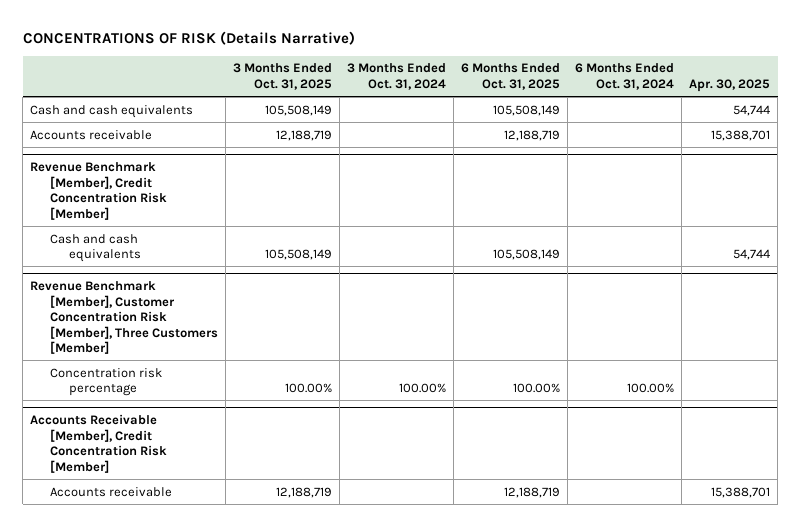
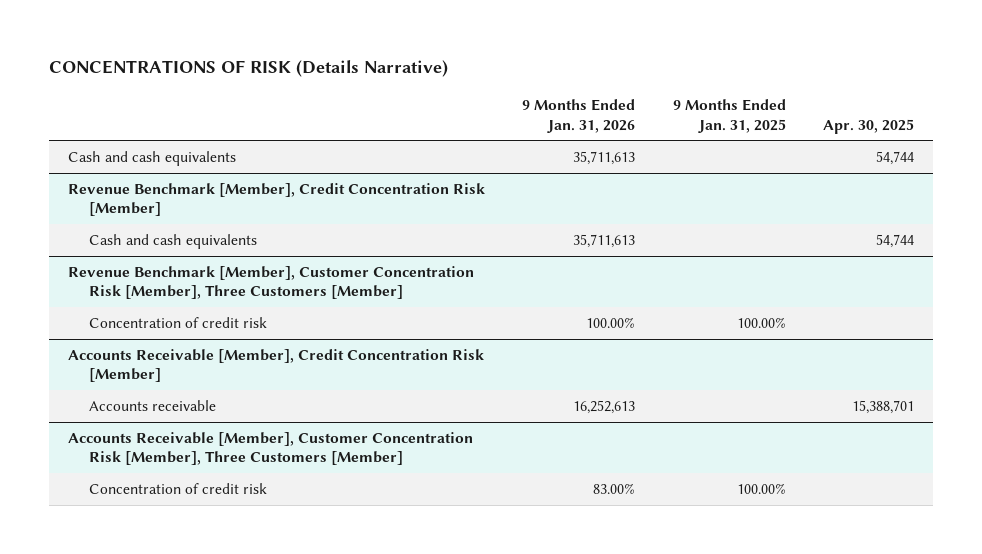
[232,63,332,90] 3 Months Ended Oct. 31, 2025 -> none
[346,63,446,90] 3 Months Ended Oct. 31, 2024 -> none
[460,63,560,90] 6 Months Ended Oct. 31, 2025 -> none
[575,63,675,90] 6 Months Ended Oct. 31, 2024 -> none
none -> [522,99,636,133] 9 Months Ended Jan. 31, 2026
none -> [672,99,786,133] 9 Months Ended Jan. 31, 2025
[30,129,153,140] Accounts receivable -> none
[49,367,162,396] Concentration risk percentage -> [89,317,268,329] Concentration of credit risk
none -> [67,432,473,466] Accounts Receivable [Member], Customer Concentration Risk [Member], Three Customers [Member]
none -> [89,483,268,495] Concentration of credit risk

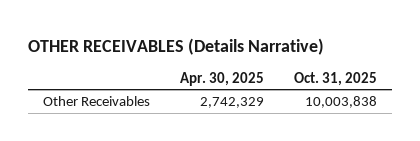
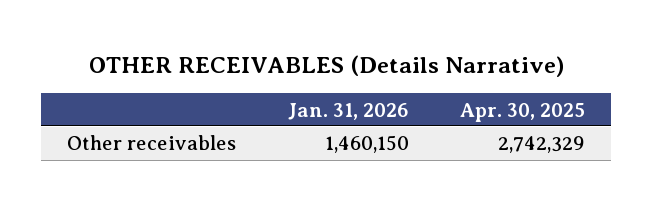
[294,71,378,86] Oct. 31, 2025 -> none
none -> [287,102,409,120] Jan. 31, 2026
[42,96,150,107] Other Receivables -> [67,135,237,151] Other receivables

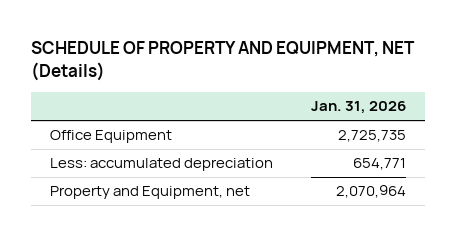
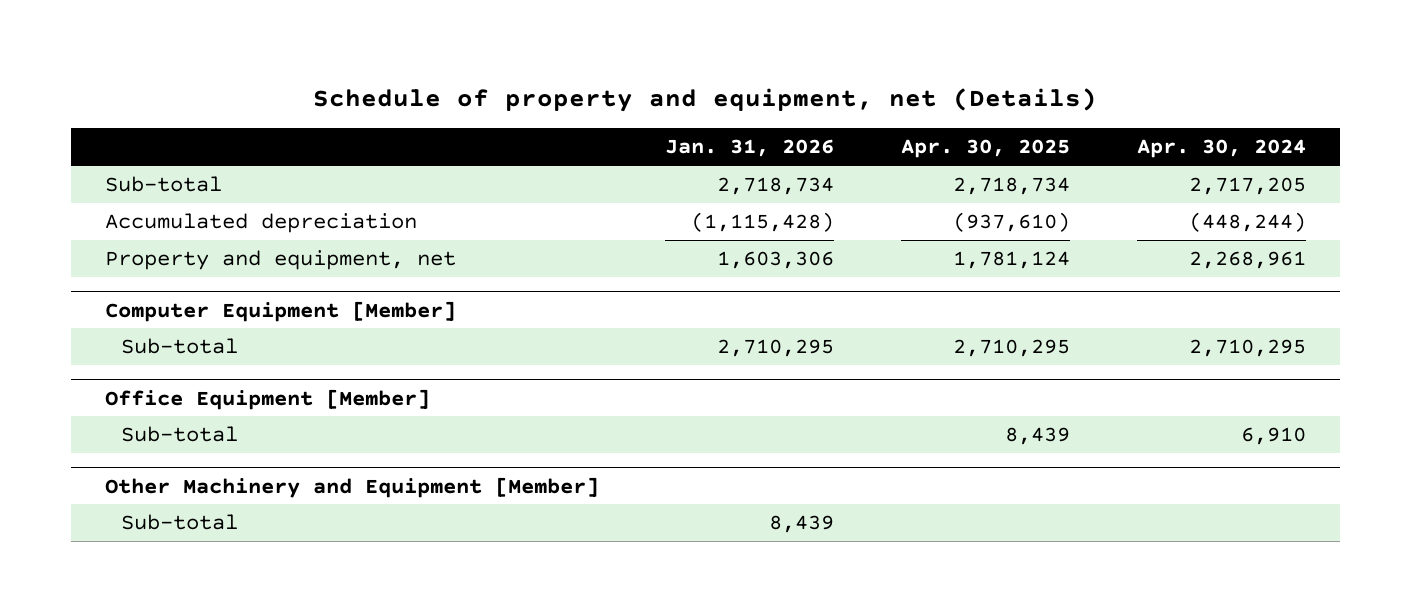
[30,41,415,82] SCHEDULE OF PROPERTY AND EQUIPMENT, NET (Details) -> [313,87,1098,112] Schedule of property and equipment, net (Details)
none -> [901,139,1071,159] Apr. 30, 2025
none -> [1137,139,1307,159] Apr. 30, 2024
[49,130,172,144] Office Equipment -> none
none -> [104,176,222,193] Sub-total
[49,158,273,172] Less: accumulated depreciation -> [104,213,417,234] Accumulated depreciation
[352,158,406,171] 654,771 -> [691,212,835,233] (1,115,428)
[49,186,250,200] Property and Equipment, net -> [104,250,456,271] Property and equipment, net
[335,185,406,199] 2,070,964 -> [717,251,835,270] 1,603,306
none -> [104,300,456,322] Computer Equipment [Member]
none -> [120,338,238,355] Sub-total
none -> [104,388,430,410] Office Equipment [Member]
none -> [120,426,238,443] Sub-total
none -> [104,476,599,498] Other Machinery and Equipment [Member]
none -> [120,514,238,531] Sub-total

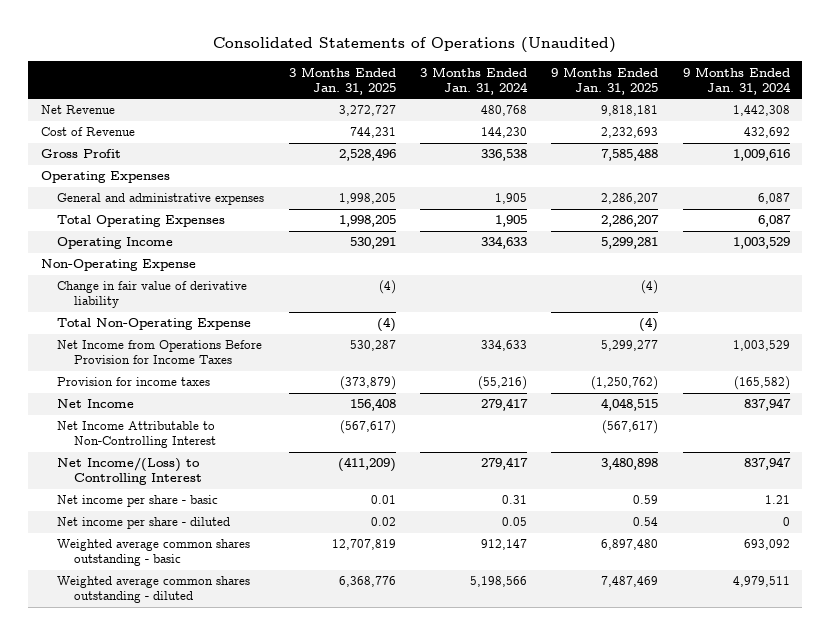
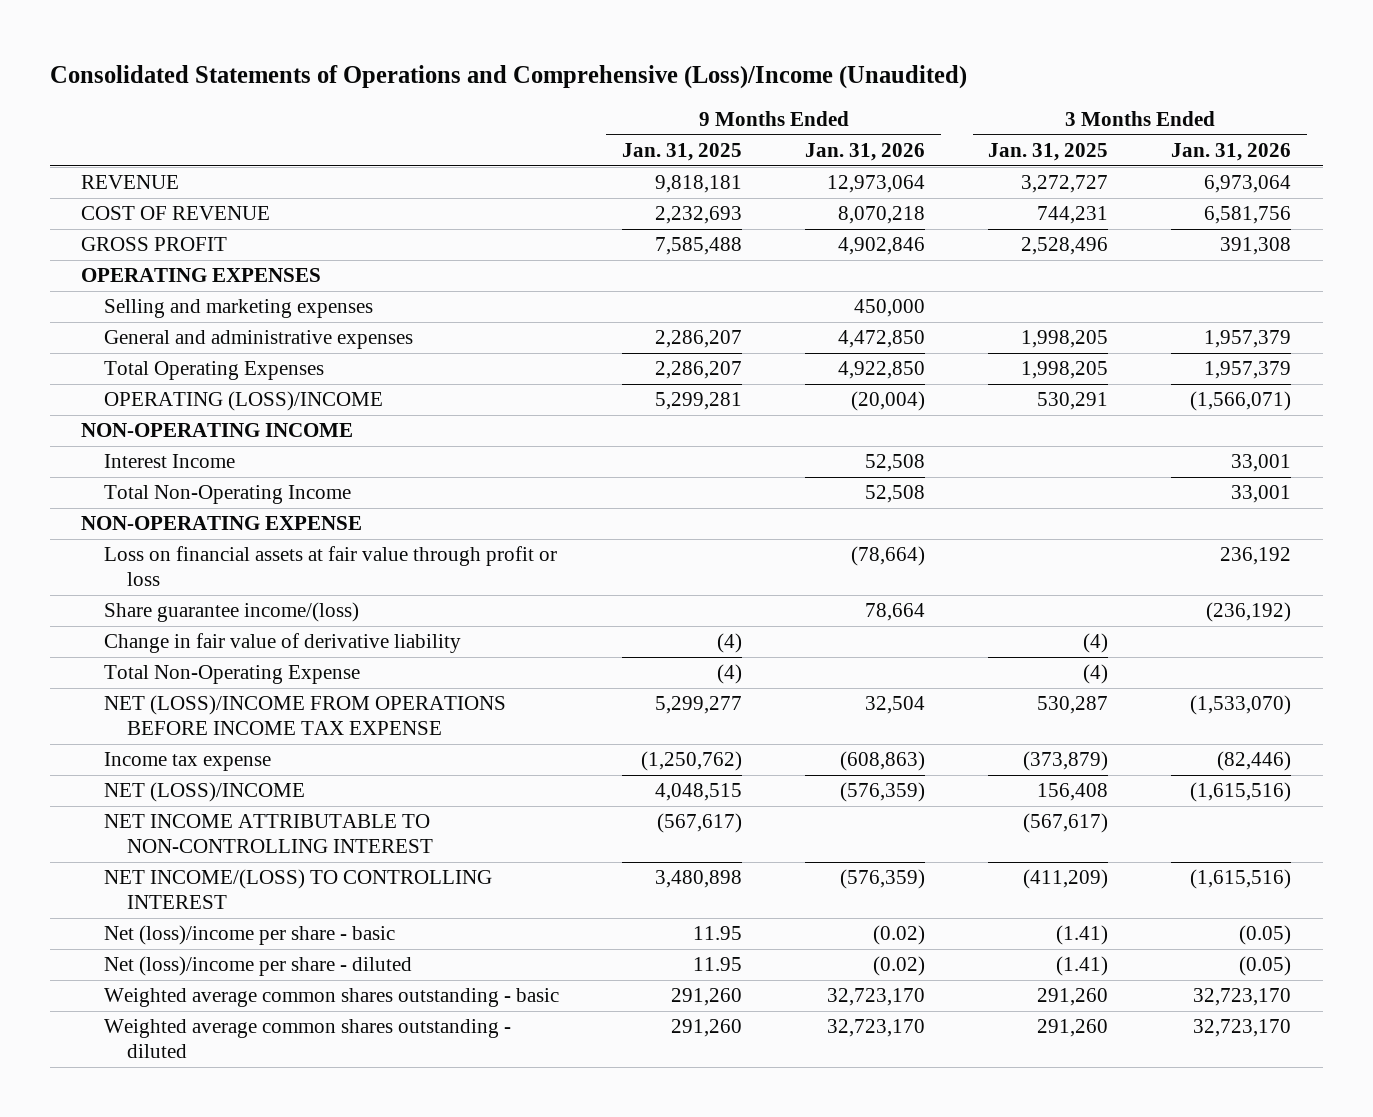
[213,37,617,54] Consolidated Statements of Operations (Unaudited) -> [49,64,967,89] Consolidated Statements of Operations and Comprehensive (Loss)/Income (Unaudited)
[419,66,528,95] 3 Months Ended Jan. 31, 2024 -> none
[682,66,791,95] 9 Months Ended Jan. 31, 2024 -> none
none -> [805,143,926,162] Jan. 31, 2026
none -> [1171,143,1292,162] Jan. 31, 2026
[40,105,115,115] Net Revenue -> [81,175,180,190] REVENUE
[40,127,135,137] Cost of Revenue -> [81,206,271,221] COST OF REVENUE
[40,149,121,159] Gross Profit -> [81,237,228,252] GROSS PROFIT
[40,171,170,184] Operating Expenses -> [81,268,322,283] OPERATING EXPENSES
none -> [104,299,374,319] Selling and marketing expenses
[57,237,174,250] Operating Income -> [104,391,384,412] OPERATING (LOSS)/INCOME
none -> [81,423,354,438] NON-OPERATING INCOME
none -> [104,454,236,469] Interest Income
none -> [104,485,352,505] Total Non-Operating Income
[40,259,196,272] Non-Operating Expense -> [81,516,363,531] NON-OPERATING EXPENSE
none -> [104,546,558,587] Loss on financial assets at fair value through profit or loss
none -> [104,602,360,623] Share guarantee income/(loss)
[57,340,263,365] Net Income from Operations Before Provision for Income Taxes -> [104,695,507,736] NET (LOSS)/INCOME FROM OPERATIONS BEFORE INCOME TAX EXPENSE
[57,377,211,387] Provision for income taxes -> [104,752,272,772] Income tax expense
[57,399,135,409] Net Income -> [104,782,306,803] NET (LOSS)/INCOME
[57,421,217,449] Net Income Attributable to Non-Controlling Interest -> [104,814,433,854] NET INCOME ATTRIBUTABLE TO NON-CONTROLLING INTEREST
[57,457,203,486] Net Income/(Loss) to Controlling Interest -> [104,869,493,910] NET INCOME/(LOSS) TO CONTROLLING INTEREST
[57,495,219,508] Net income per share - basic -> [104,925,396,946] Net (loss)/income per share - basic
[370,495,396,505] 0.01 -> [1056,925,1109,946] (1.41)
[633,495,659,505] 0.59 -> [693,926,743,941] 11.95
[57,517,231,530] Net income per share - diluted -> [104,956,413,977] Net (loss)/income per share - diluted
[370,517,396,527] 0.02 -> [1056,956,1109,977] (1.41)
[633,517,659,527] 0.54 -> [693,957,743,972] 11.95
[331,539,396,551] 12,707,819 -> [1037,988,1109,1007] 291,260
[601,539,659,551] 6,897,480 -> [671,988,743,1007] 291,260
[338,576,396,588] 6,368,776 -> [1037,1019,1109,1038] 291,260
[601,576,659,588] 7,487,469 -> [671,1019,743,1038] 291,260

